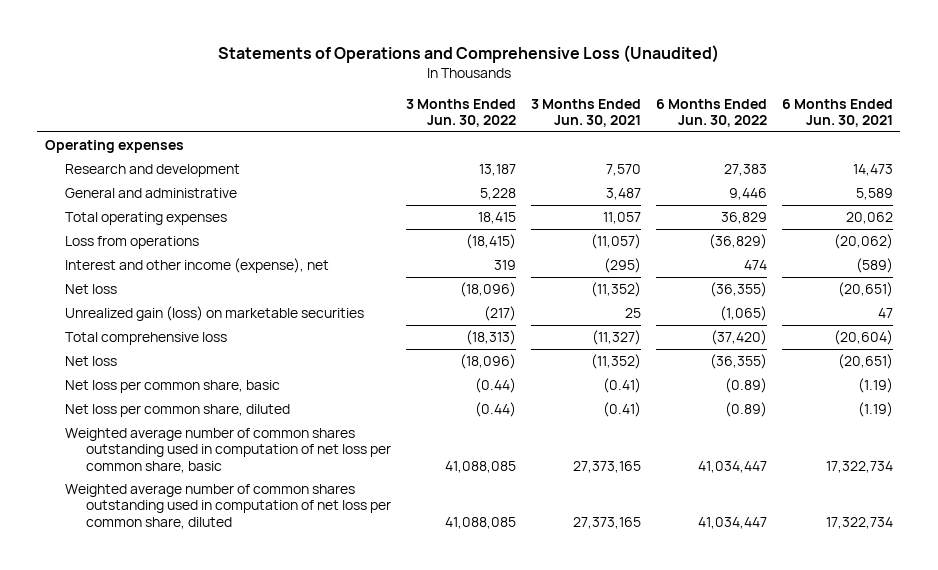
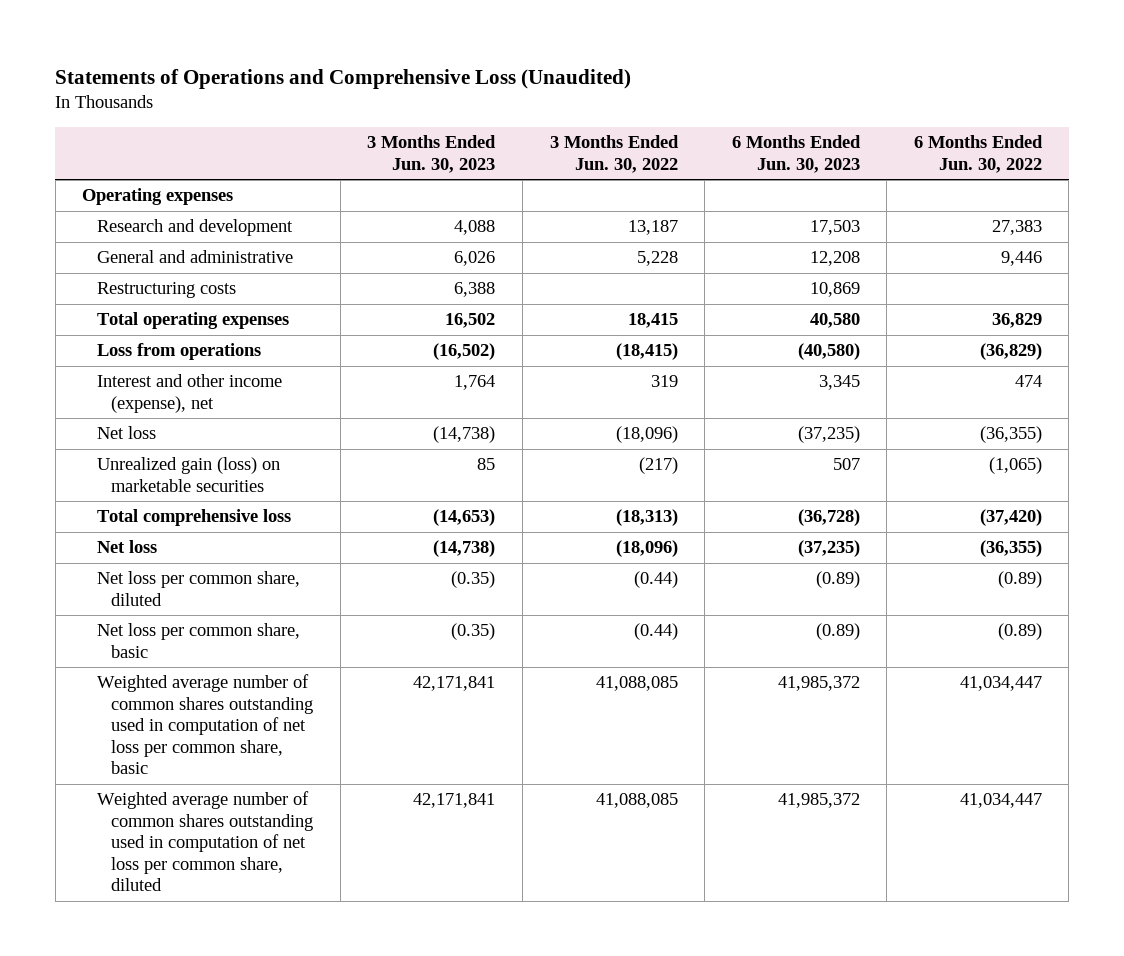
[530,98,641,127] 3 Months Ended Jun. 30, 2021 -> none
[781,98,893,127] 6 Months Ended Jun. 30, 2021 -> none
none -> [367,135,497,173] 3 Months Ended Jun. 30, 2023
none -> [731,135,861,173] 6 Months Ended Jun. 30, 2023
none -> [96,282,236,299] Restructuring costs
[65,380,281,394] Net loss per common share, basic -> [96,623,300,658] Net loss per common share, basic

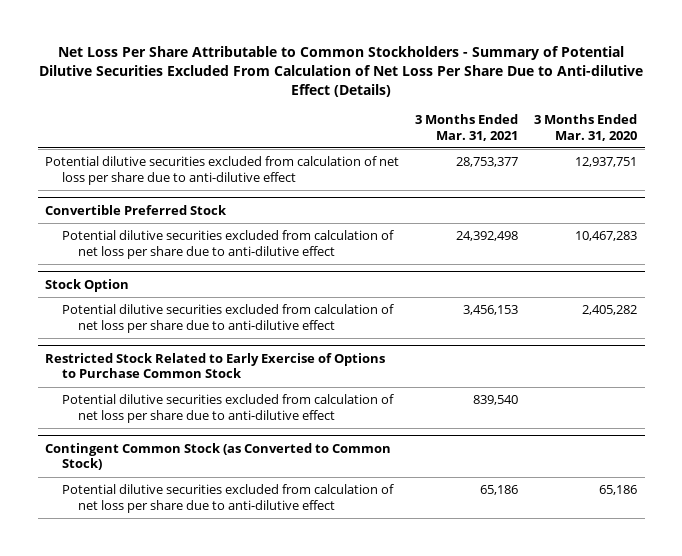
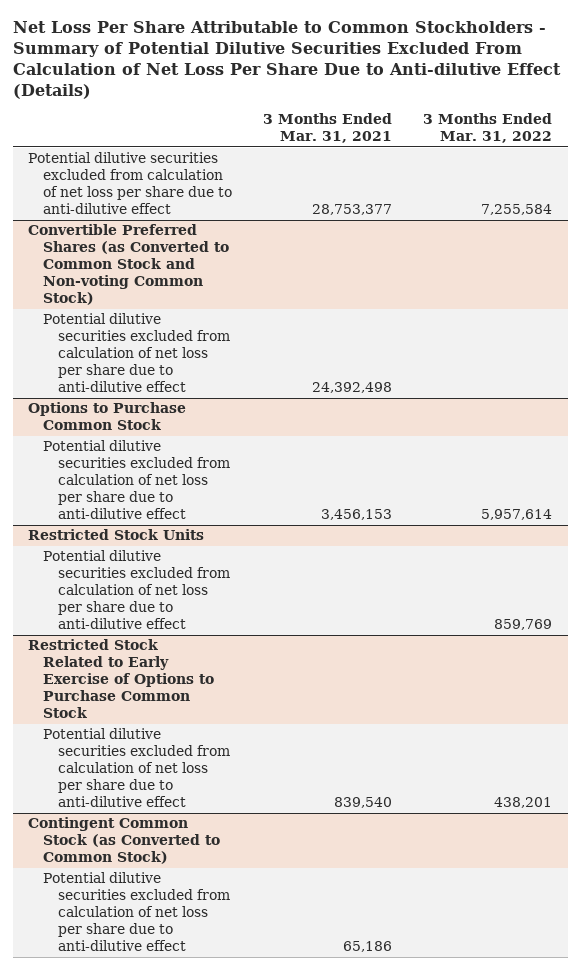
[533,113,637,141] 3 Months Ended Mar. 31, 2020 -> none
none -> [422,113,552,144] 3 Months Ended Mar. 31, 2022
[45,204,228,215] Convertible Preferred Stock -> [28,224,229,306] Convertible Preferred Shares (as Converted to Common Stock and Non-voting Common Stock)
[45,278,130,292] Stock Option -> [28,402,187,431] Options to Purchase Common Stock
none -> [28,529,205,541] Restricted Stock Units
none -> [42,550,230,630] Potential dilutive securities excluded from calculation of net loss per share due to anti-dilutive effect

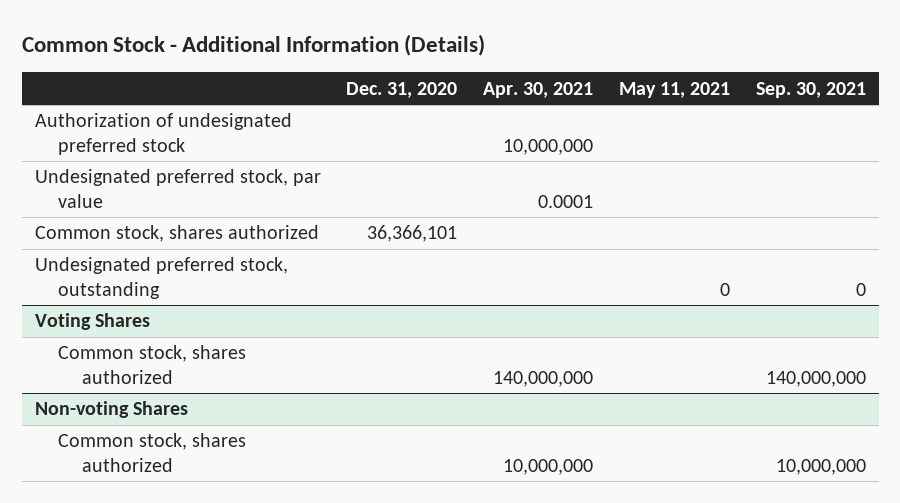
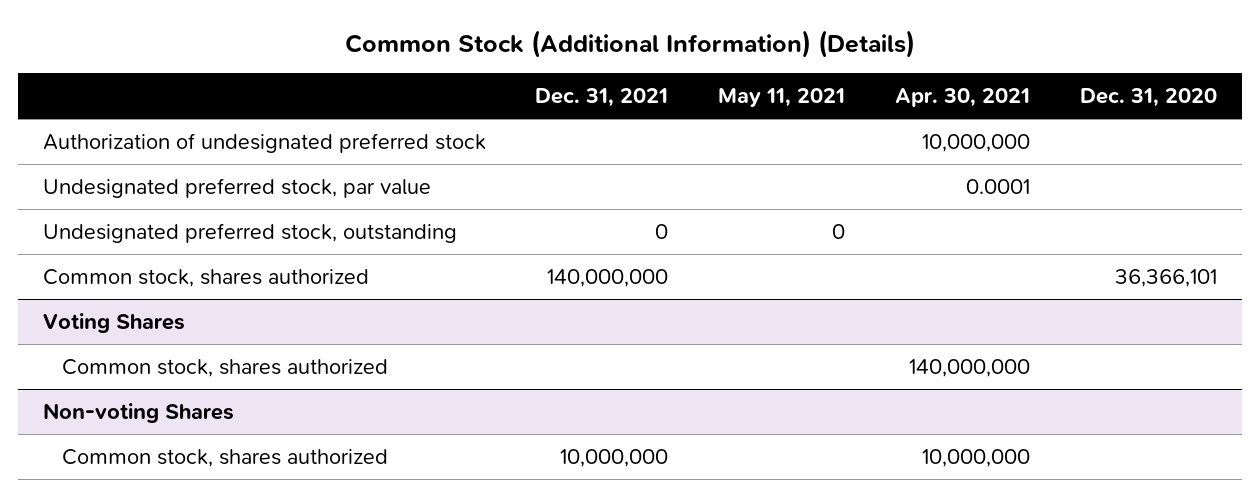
[21,34,485,57] Common Stock - Additional Information (Details) -> [344,29,915,58] Common Stock (Additional Information) (Details)
[755,81,866,98] Sep. 30, 2021 -> none
none -> [535,88,669,108] Dec. 31, 2021
[34,225,319,243] Common stock, shares authorized -> [42,268,369,287] Common stock, shares authorized

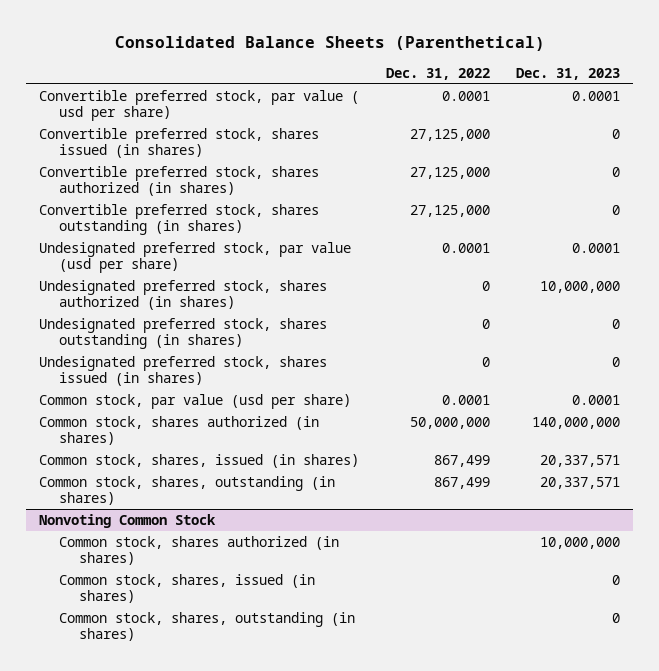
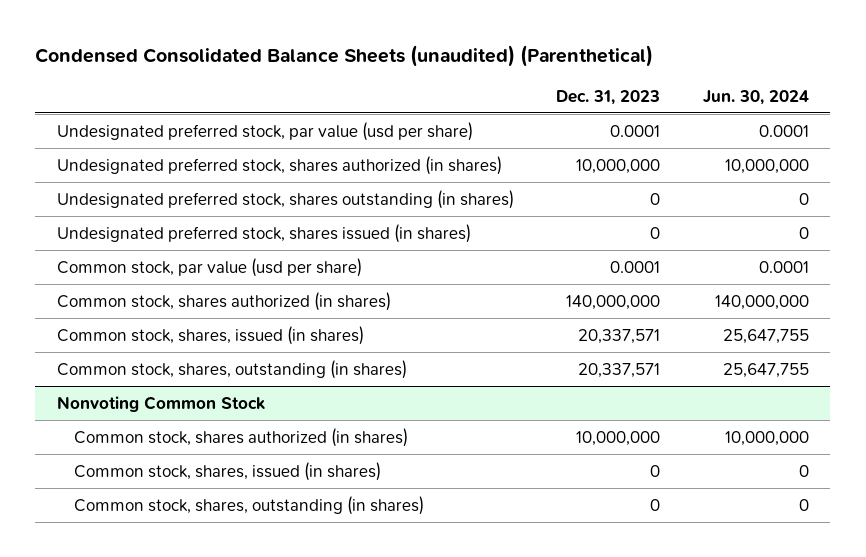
[114,35,545,51] Consolidated Balance Sheets (Parenthetical) -> [35,44,654,67] Condensed Consolidated Balance Sheets (unaudited) (Parenthetical)
[385,67,490,80] Dec. 31, 2022 -> none
none -> [702,89,809,105] Jun. 30, 2024
[39,90,360,122] Convertible preferred stock, par value ( usd per share) -> none
[39,128,320,159] Convertible preferred stock, shares issued (in shares) -> none
[39,166,320,197] Convertible preferred stock, shares authorized (in shares) -> none
[39,204,320,236] Convertible preferred stock, shares outstanding (in shares) -> none

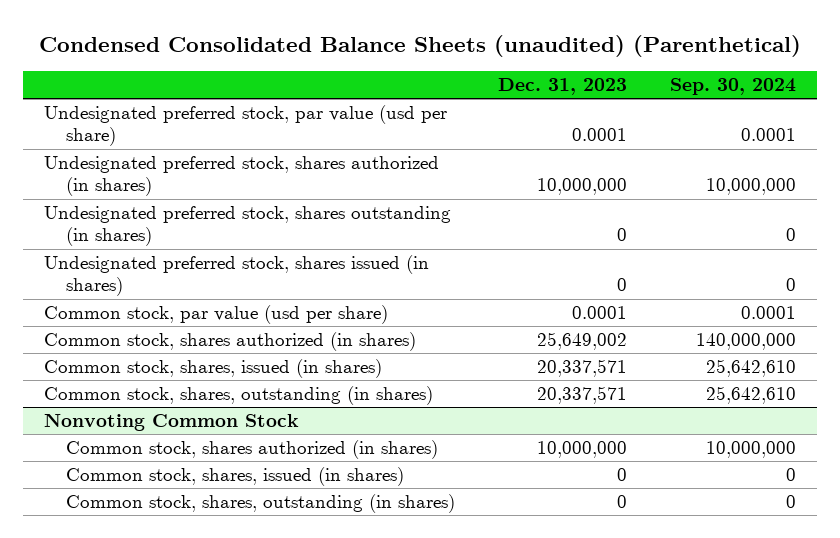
[702,89,809,105] Jun. 30, 2024 -> none
none -> [669,77,796,95] Sep. 30, 2024
[566,294,661,310] 140,000,000 -> [536,332,627,351] 25,649,002

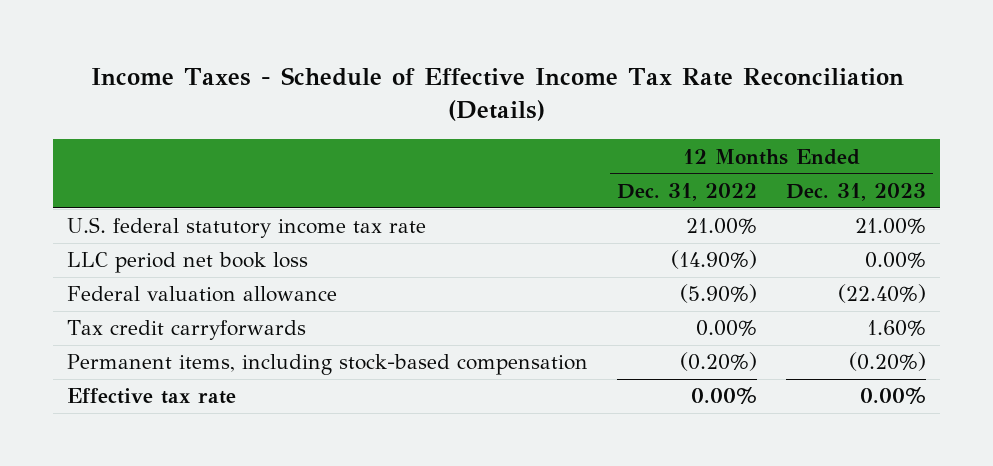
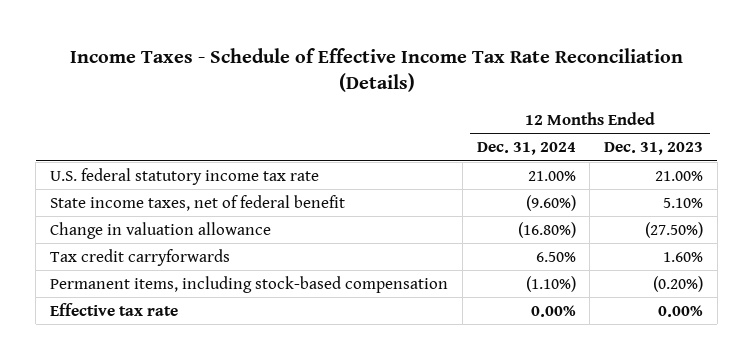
[617,182,758,201] Dec. 31, 2022 -> none
none -> [476,142,576,156] Dec. 31, 2024
[67,252,309,274] LLC period net book loss -> none
none -> [50,194,346,211] State income taxes, net of federal benefit
[67,286,338,303] Federal valuation allowance -> [50,221,272,239] Change in valuation allowance
[838,284,927,304] (22.40%) -> [645,221,704,238] (27.50%)

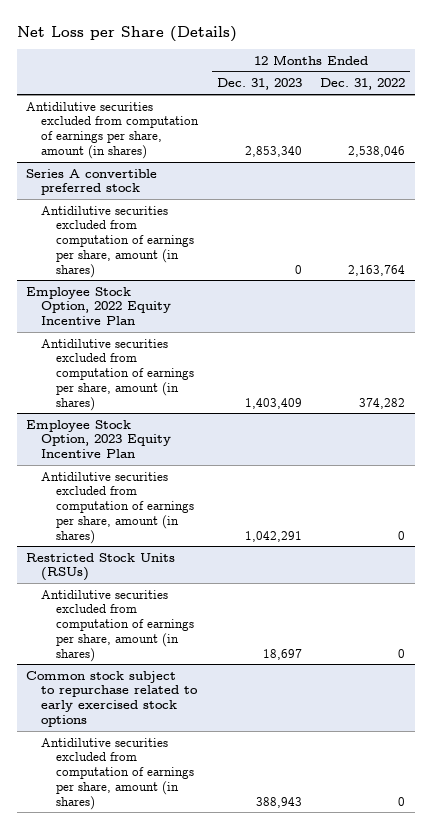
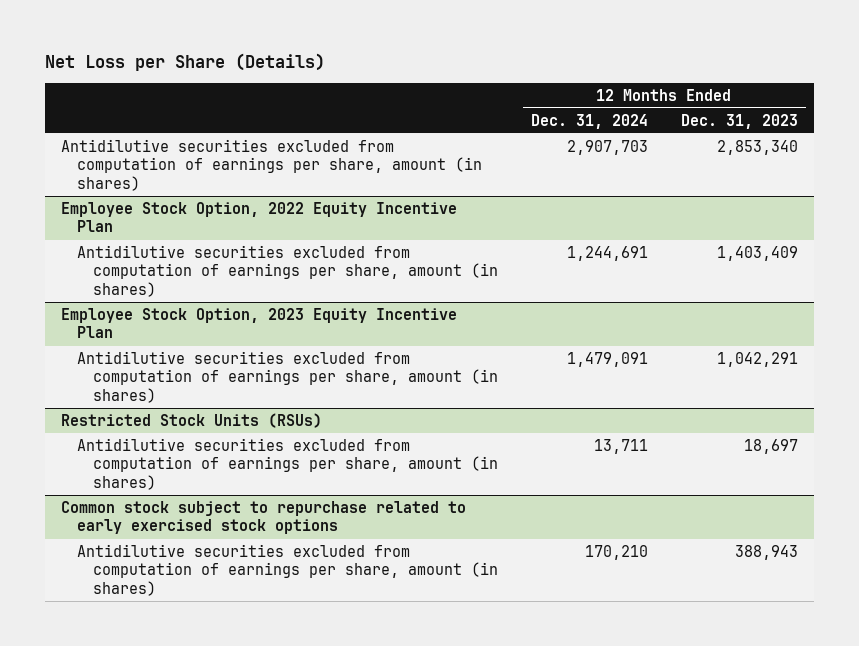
[320,78,406,91] Dec. 31, 2022 -> none
none -> [531,113,649,129] Dec. 31, 2024
[26,168,158,196] Series A convertible preferred stock -> none
[41,205,195,278] Antidilutive securities excluded from computation of earnings per share, amount (in shares) -> none

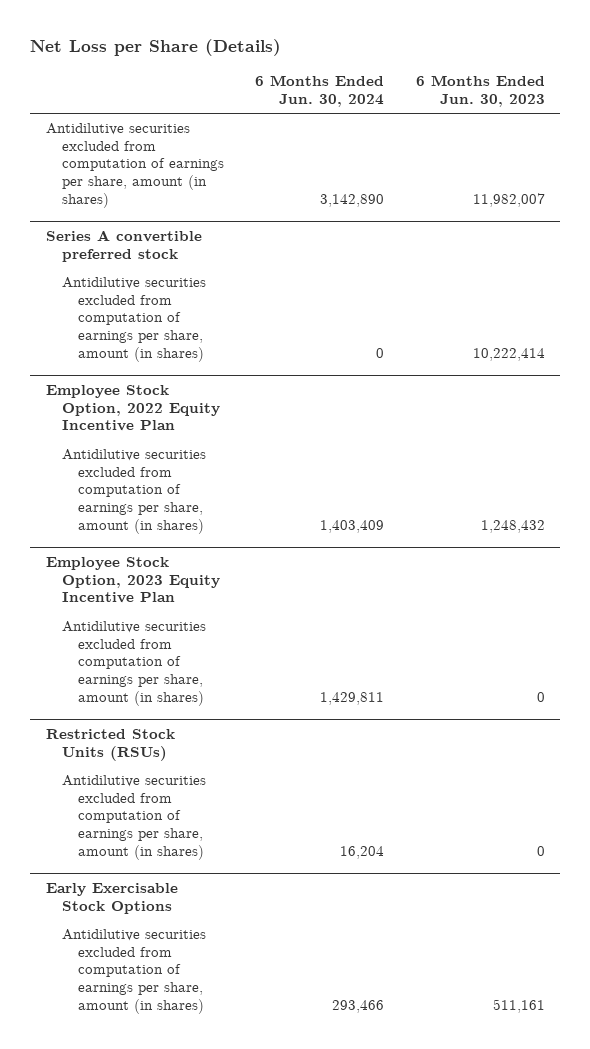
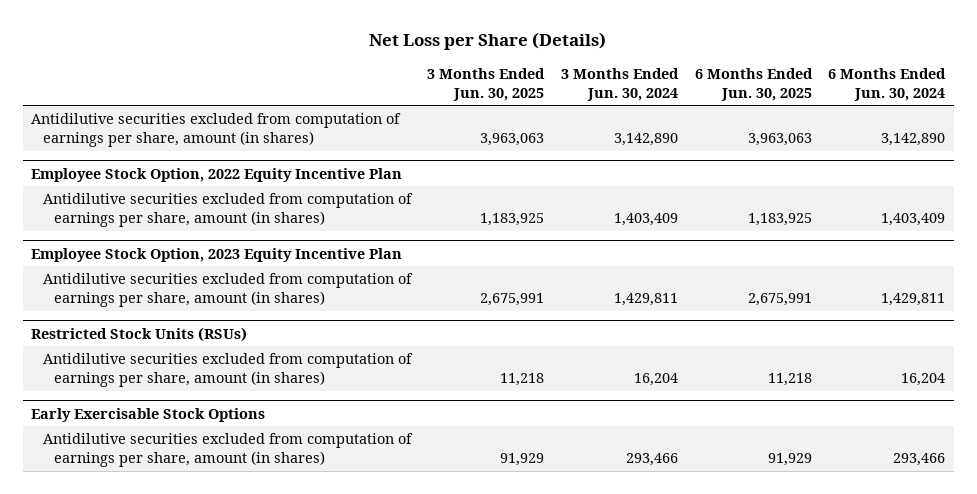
[415,75,545,107] 6 Months Ended Jun. 30, 2023 -> none
none -> [427,67,546,101] 3 Months Ended Jun. 30, 2025
none -> [560,67,679,101] 3 Months Ended Jun. 30, 2024
none -> [694,67,813,101] 6 Months Ended Jun. 30, 2025
[45,230,202,262] Series A convertible preferred stock -> none
[62,277,207,362] Antidilutive securities excluded from computation of earnings per share, amount (in shares) -> none

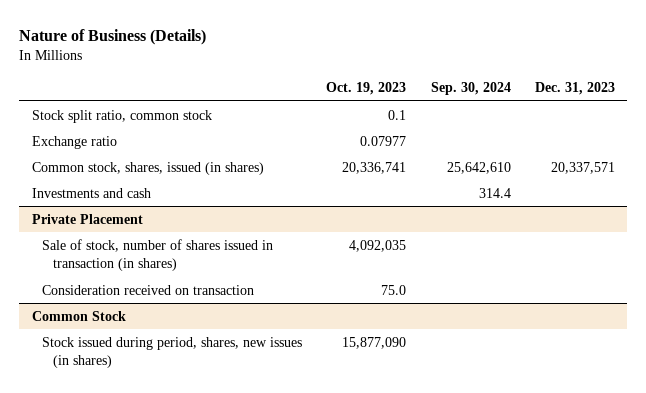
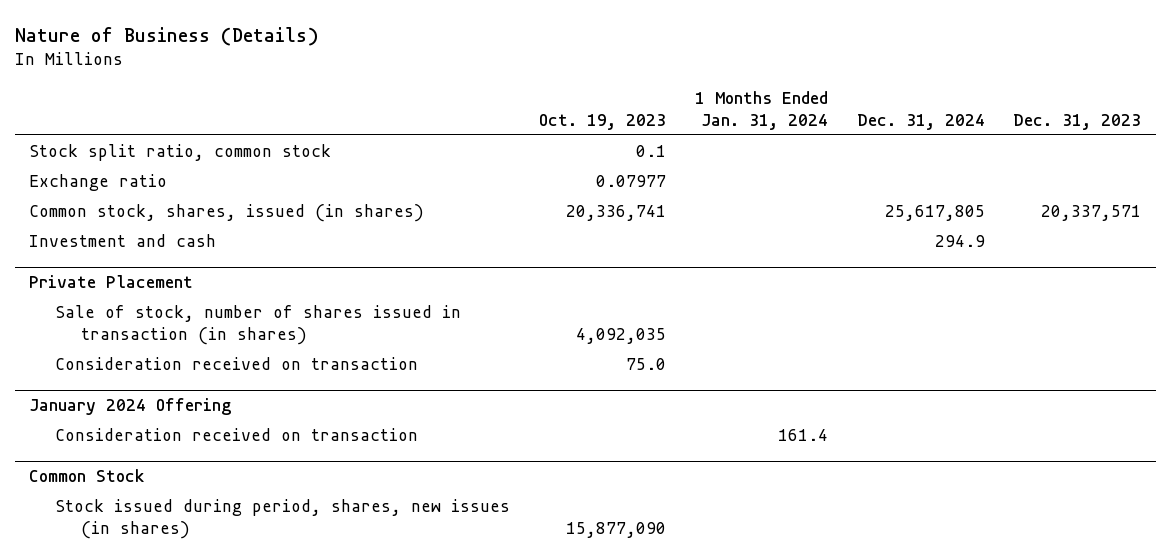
[430,82,511,96] Sep. 30, 2024 -> none
none -> [694,90,828,130] 1 Months Ended Jan. 31, 2024
none -> [856,113,985,130] Dec. 31, 2024
[31,187,151,198] Investments and cash -> [29,233,217,247] Investment and cash
none -> [29,398,232,416] January 2024 Offering
none -> [54,427,418,441] Consideration received on transaction

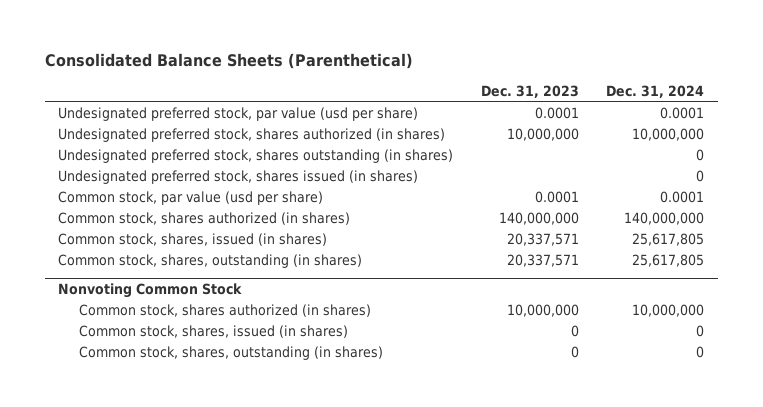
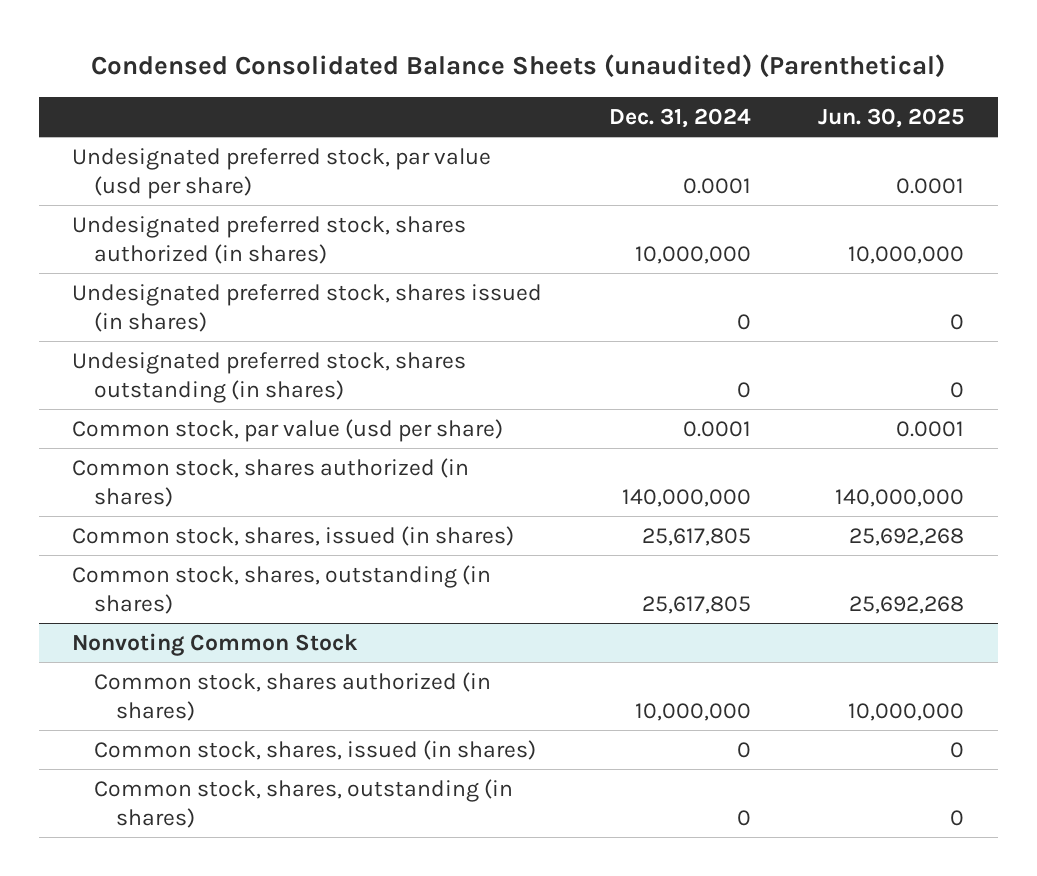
[44,53,413,70] Consolidated Balance Sheets (Parenthetical) -> [91,54,946,79] Condensed Consolidated Balance Sheets (unaudited) (Parenthetical)
[480,84,579,98] Dec. 31, 2023 -> none
none -> [818,107,965,128] Jun. 30, 2025
[58,148,454,163] Undesignated preferred stock, shares outstanding (in shares) -> [72,351,467,403] Undesignated preferred stock, shares outstanding (in shares)

